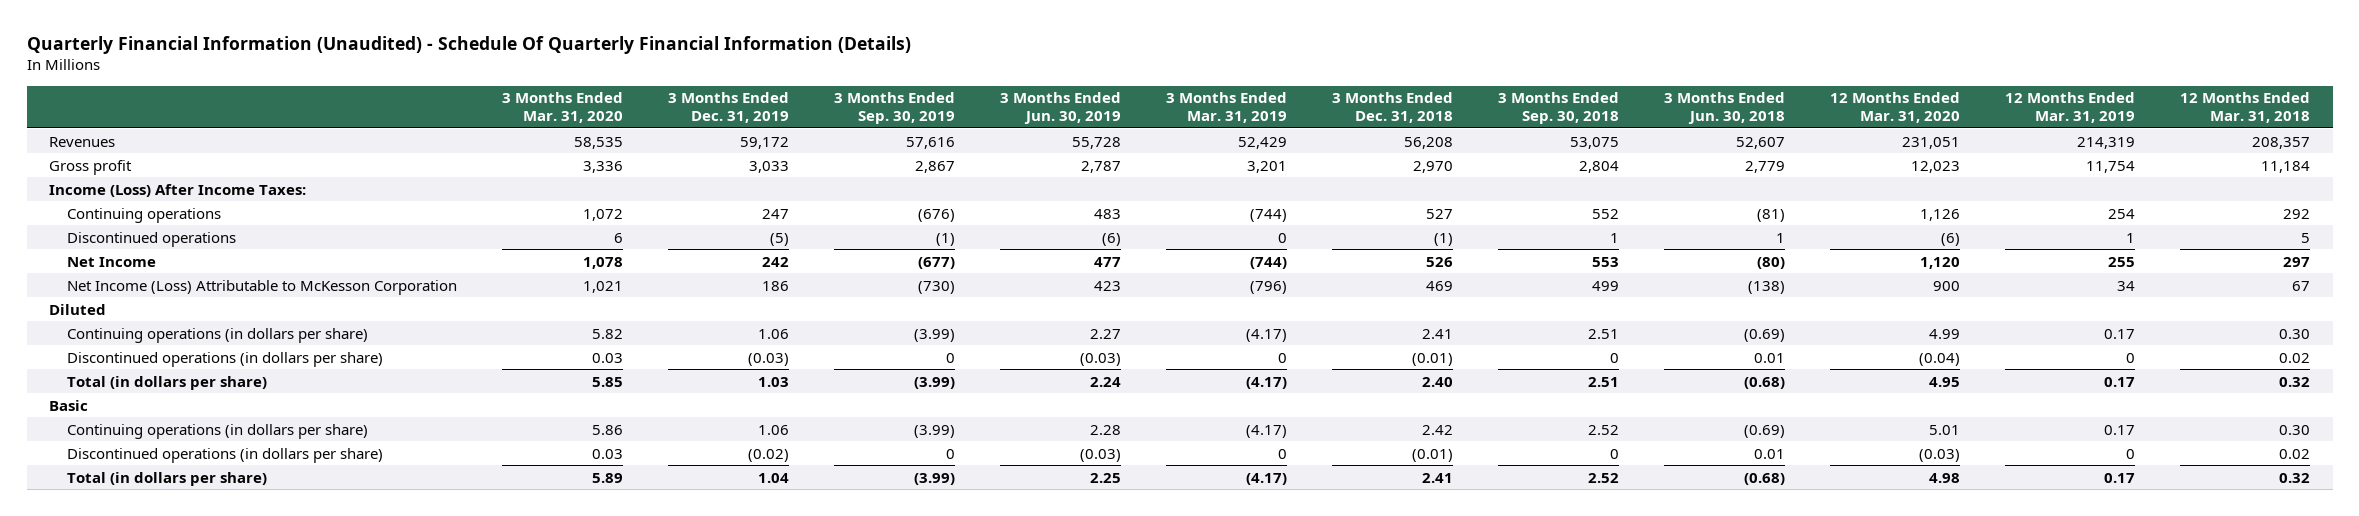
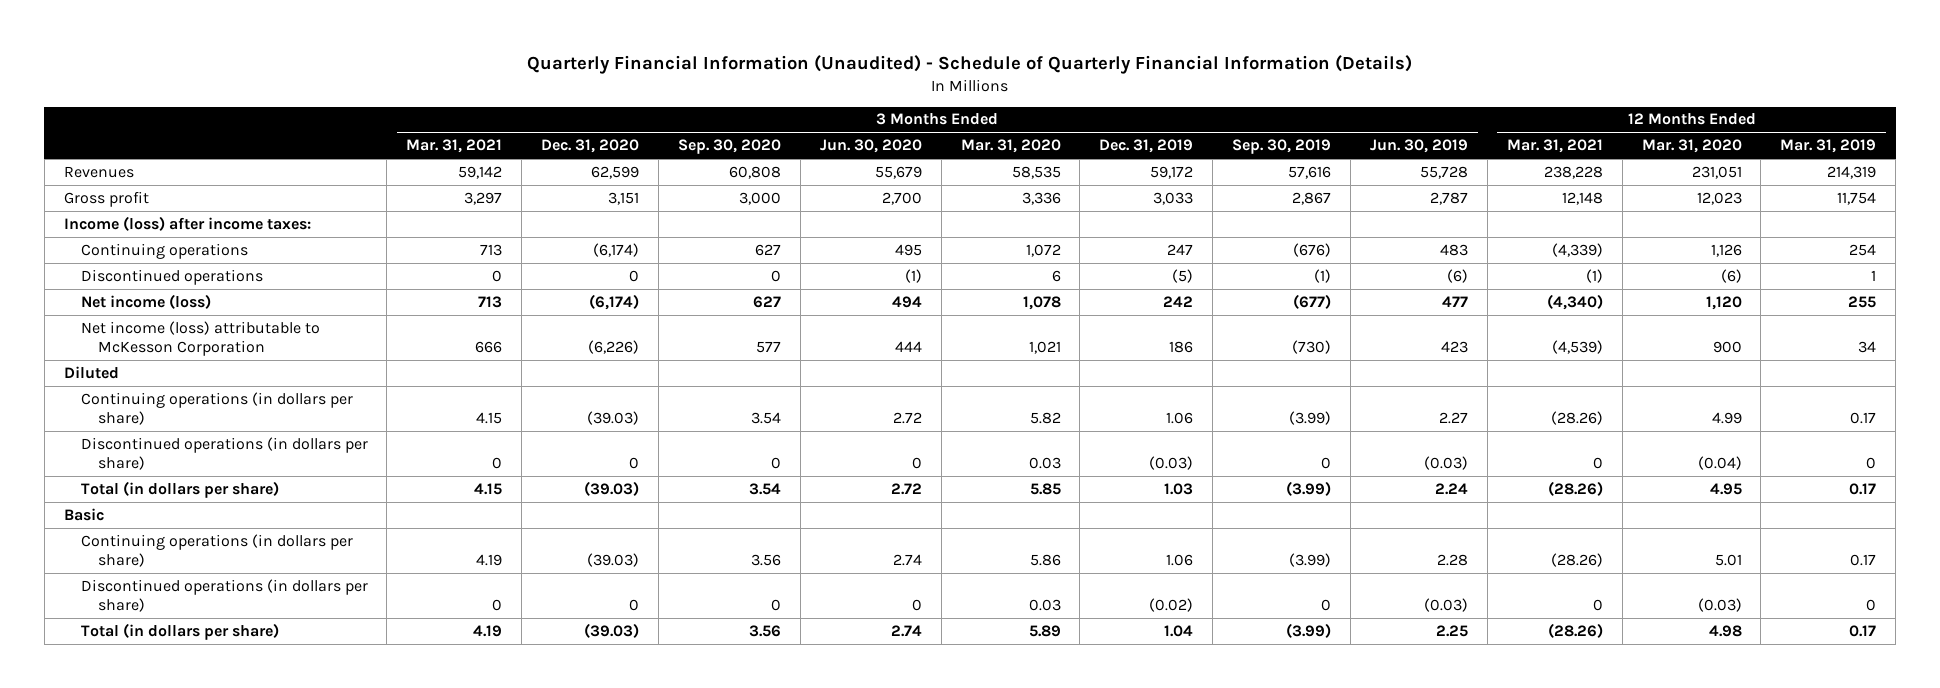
[26,36,911,55] Quarterly Financial Information (Unaudited) - Schedule Of Quarterly Financial Information (Details) -> [527,55,1413,75] Quarterly Financial Information (Unaudited) - Schedule of Quarterly Financial Information (Details)
[1166,92,1288,124] 3 Months Ended Mar. 31, 2019 -> none
[1332,92,1454,124] 3 Months Ended Dec. 31, 2018 -> none
[1498,92,1620,125] 3 Months Ended Sep. 30, 2018 -> none
[1664,92,1786,125] 3 Months Ended Jun. 30, 2018 -> none
[2180,92,2311,124] 12 Months Ended Mar. 31, 2018 -> none
none -> [406,139,503,154] Mar. 31, 2021
none -> [541,139,640,154] Dec. 31, 2020
none -> [677,139,781,155] Sep. 30, 2020
none -> [819,139,922,154] Jun. 30, 2020
none -> [1506,139,1603,154] Mar. 31, 2021
[49,183,307,197] Income (Loss) After Income Taxes: -> [63,215,311,231] Income (loss) after income taxes:
[67,256,157,267] Net Income -> [80,293,211,309] Net income (loss)
[67,279,458,295] Net Income (Loss) Attributable to McKesson Corporation -> [80,320,320,357] Net income (loss) attributable to McKesson Corporation

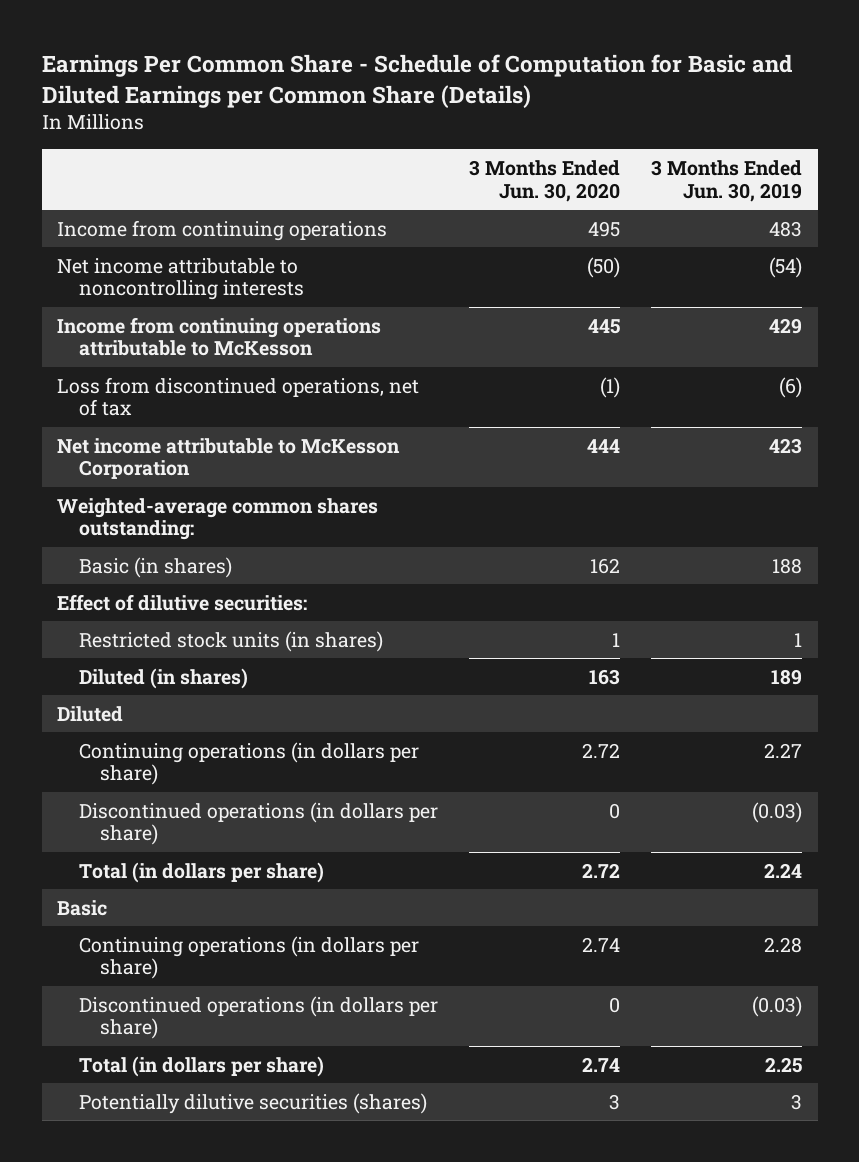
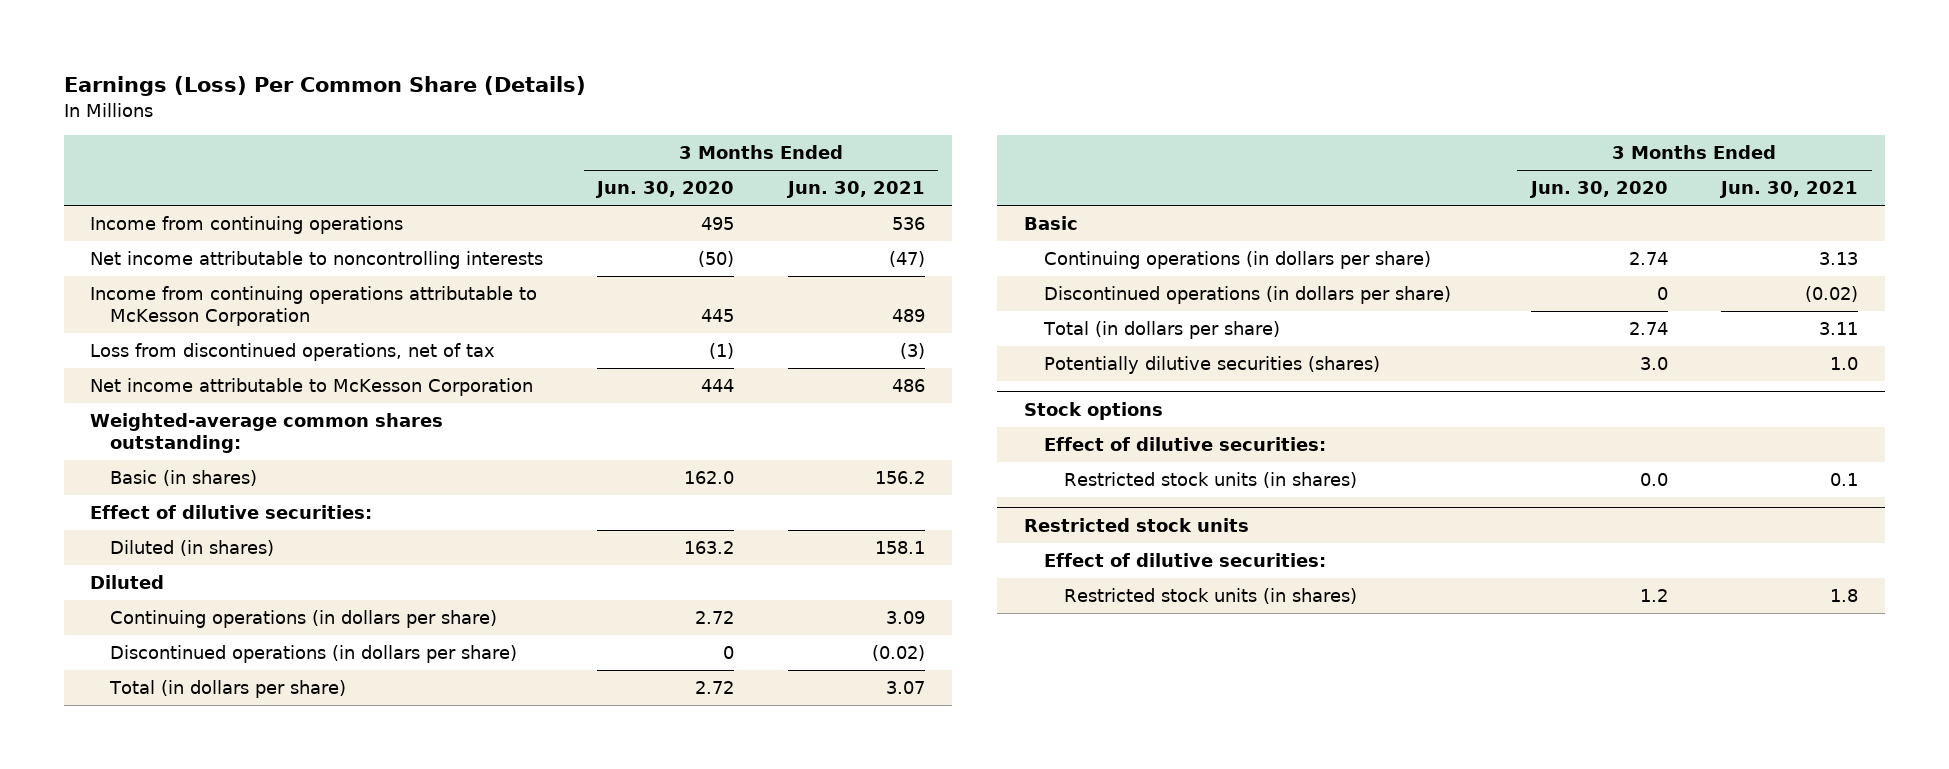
[41,54,792,108] Earnings Per Common Share - Schedule of Computation for Basic and Diluted Earnings per Common Share (Details) -> [63,75,586,96] Earnings (Loss) Per Common Share (Details)
[651,159,803,202] 3 Months Ended Jun. 30, 2019 -> none
none -> [785,181,925,199] Jun. 30, 2021
[57,316,382,357] Income from continuing operations attributable to McKesson -> [90,286,538,326] Income from continuing operations attributable to McKesson Corporation
[589,557,620,574] 162 -> [684,471,735,485] 162.0
[78,630,383,652] Restricted stock units (in shares) -> none
[588,668,620,685] 163 -> [684,541,735,555] 163.2
[608,1093,620,1110] 3 -> [1639,357,1668,371] 3.0
none -> [1023,401,1163,420] Stock options
none -> [1043,437,1326,452] Effect of dilutive securities:
none -> [1063,472,1357,489] Restricted stock units (in shares)
none -> [1023,517,1249,532] Restricted stock units
none -> [1043,553,1326,568] Effect of dilutive securities:
none -> [1063,588,1357,605] Restricted stock units (in shares)

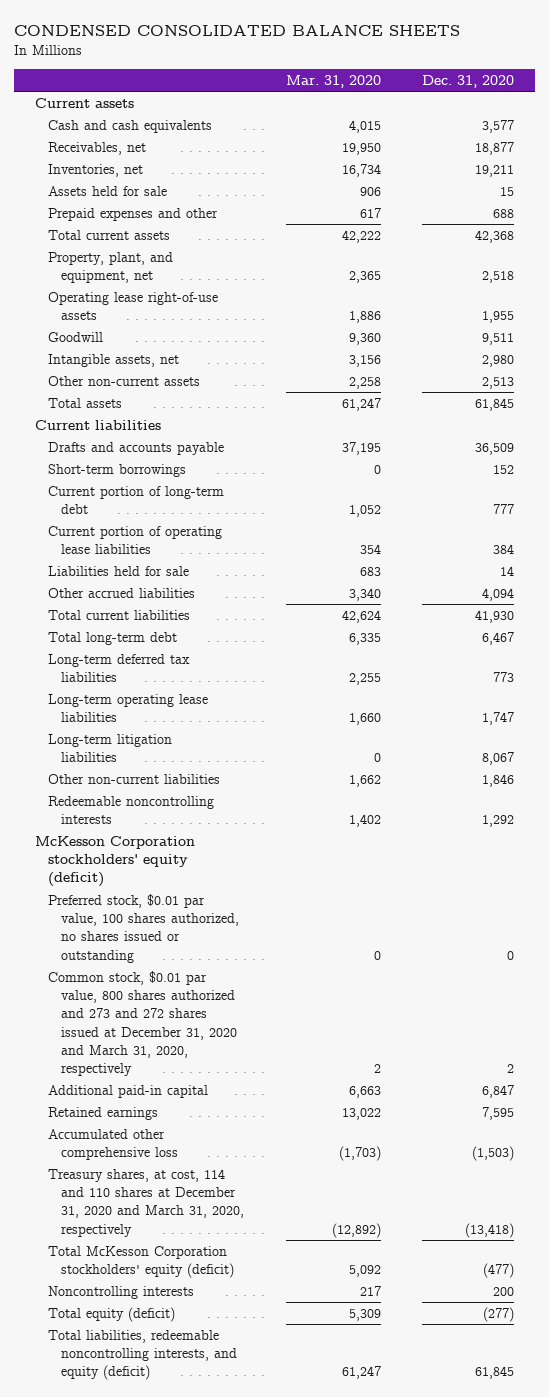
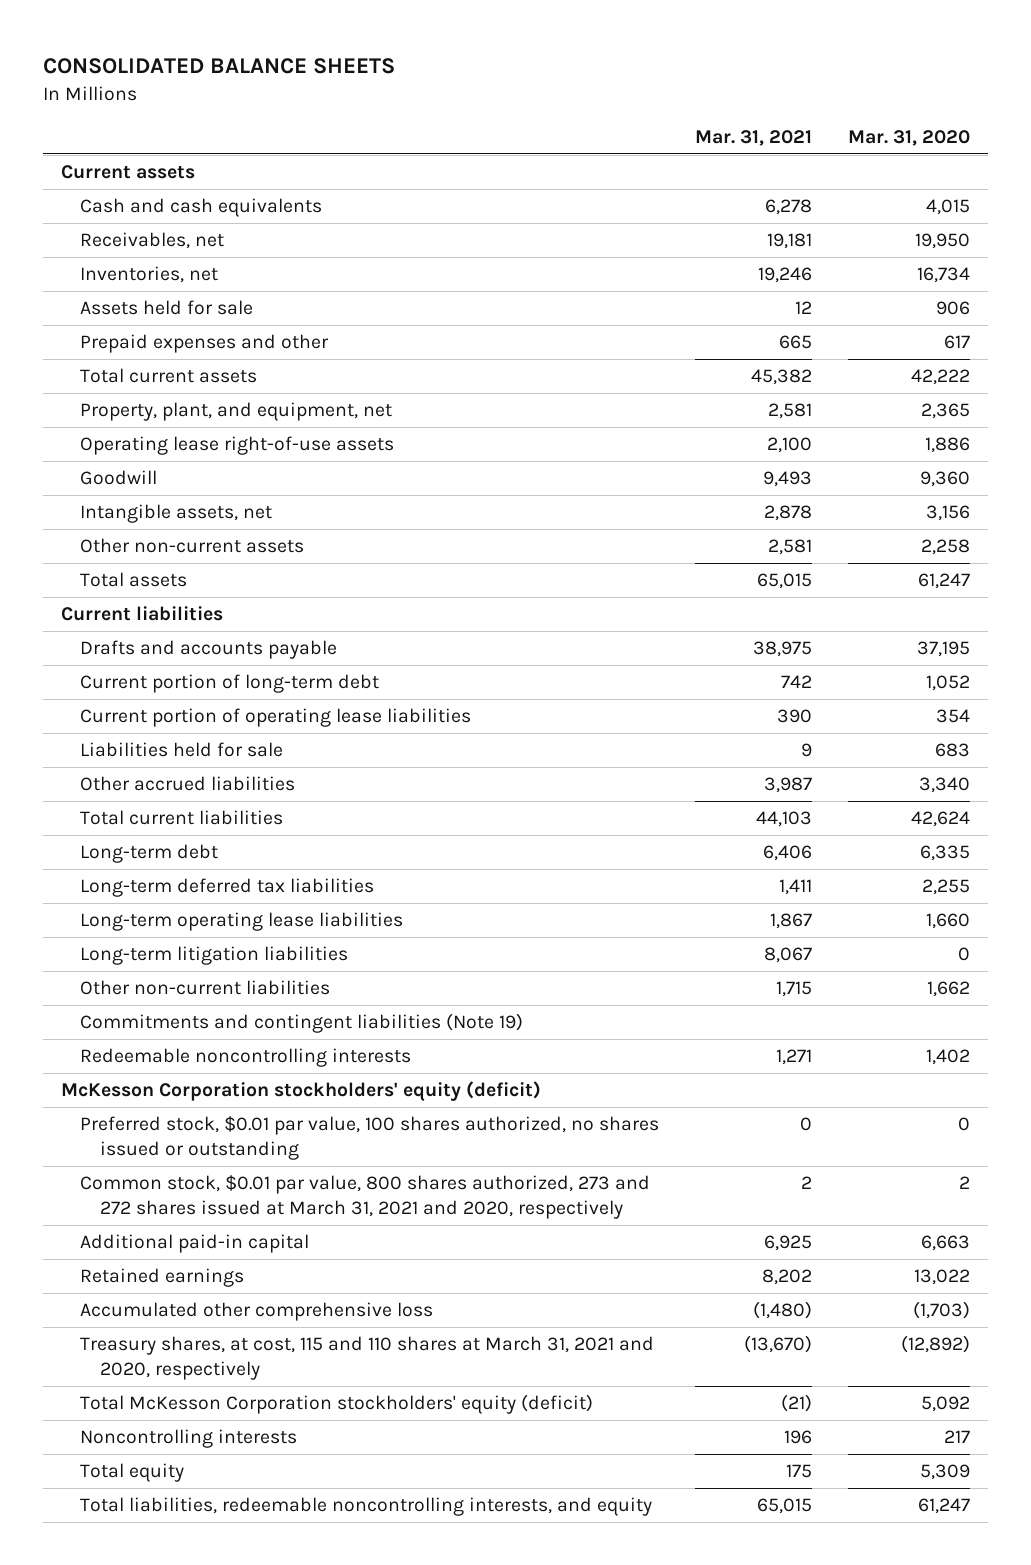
[14,24,461,36] CONDENSED CONSOLIDATED BALANCE SHEETS -> [42,58,395,75] CONSOLIDATED BALANCE SHEETS
[422,75,515,89] Dec. 31, 2020 -> none
none -> [695,130,813,147] Mar. 31, 2021
[48,463,187,477] Short-term borrowings -> none
[48,631,178,645] Total long-term debt -> [80,844,219,864] Long-term debt
none -> [80,1013,524,1034] Commitments and contingent liabilities (Note 19)
[48,970,238,1076] Common stock, $0.01 par value, 800 shares authorized and 273 and 272 shares issued at December 31, 2020 and March 31, 2020, respectively -> [80,1175,651,1220] Common stock, $0.01 par value, 800 shares authorized, 273 and 272 shares issued at March 31, 2021 and 2020, respectively
[48,1168,245,1237] Treasury shares, at cost, 114 and 110 shares at December 31, 2020 and March 31, 2020, respectively -> [80,1336,655,1381] Treasury shares, at cost, 115 and 110 shares at March 31, 2021 and 2020, respectively
[48,1306,176,1322] Total equity (deficit) -> [80,1463,185,1483] Total equity
[48,1329,238,1381] Total liabilities, redeemable noncontrolling interests, and equity (deficit) -> [80,1497,653,1517] Total liabilities, redeemable noncontrolling interests, and equity

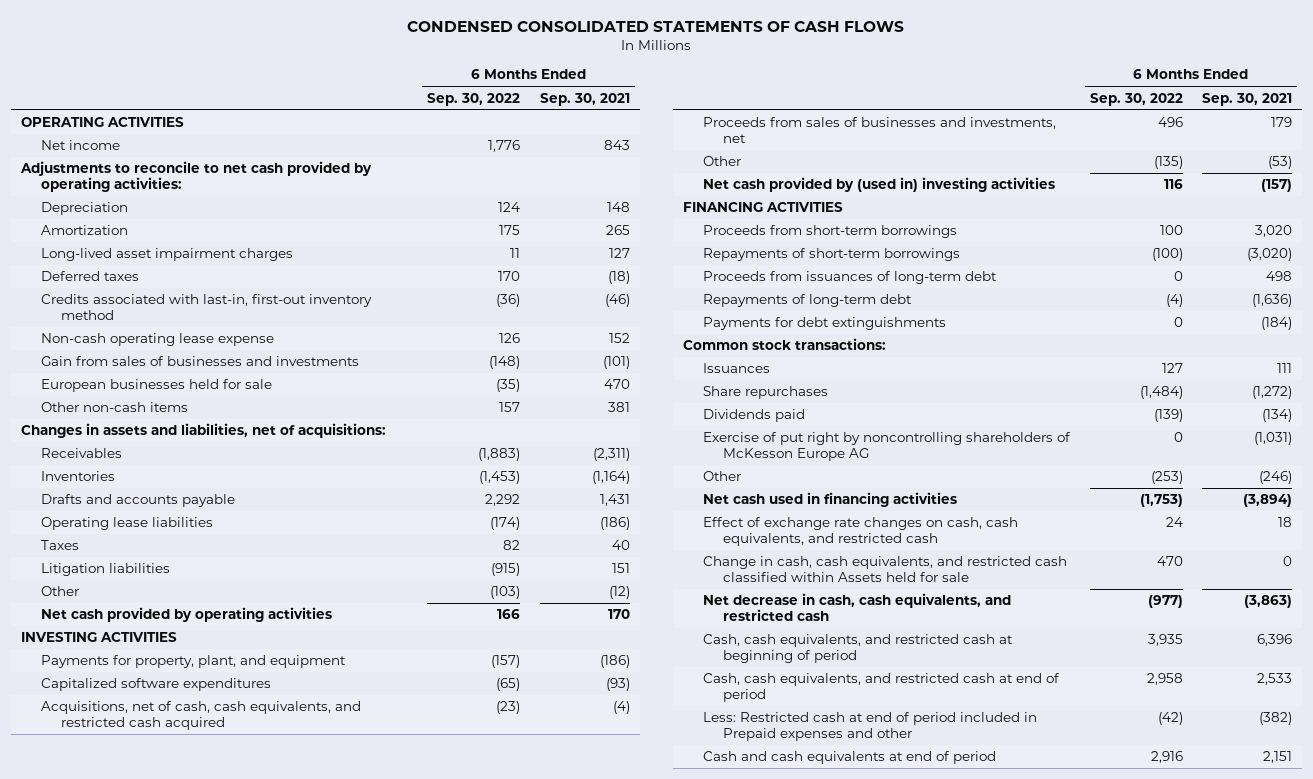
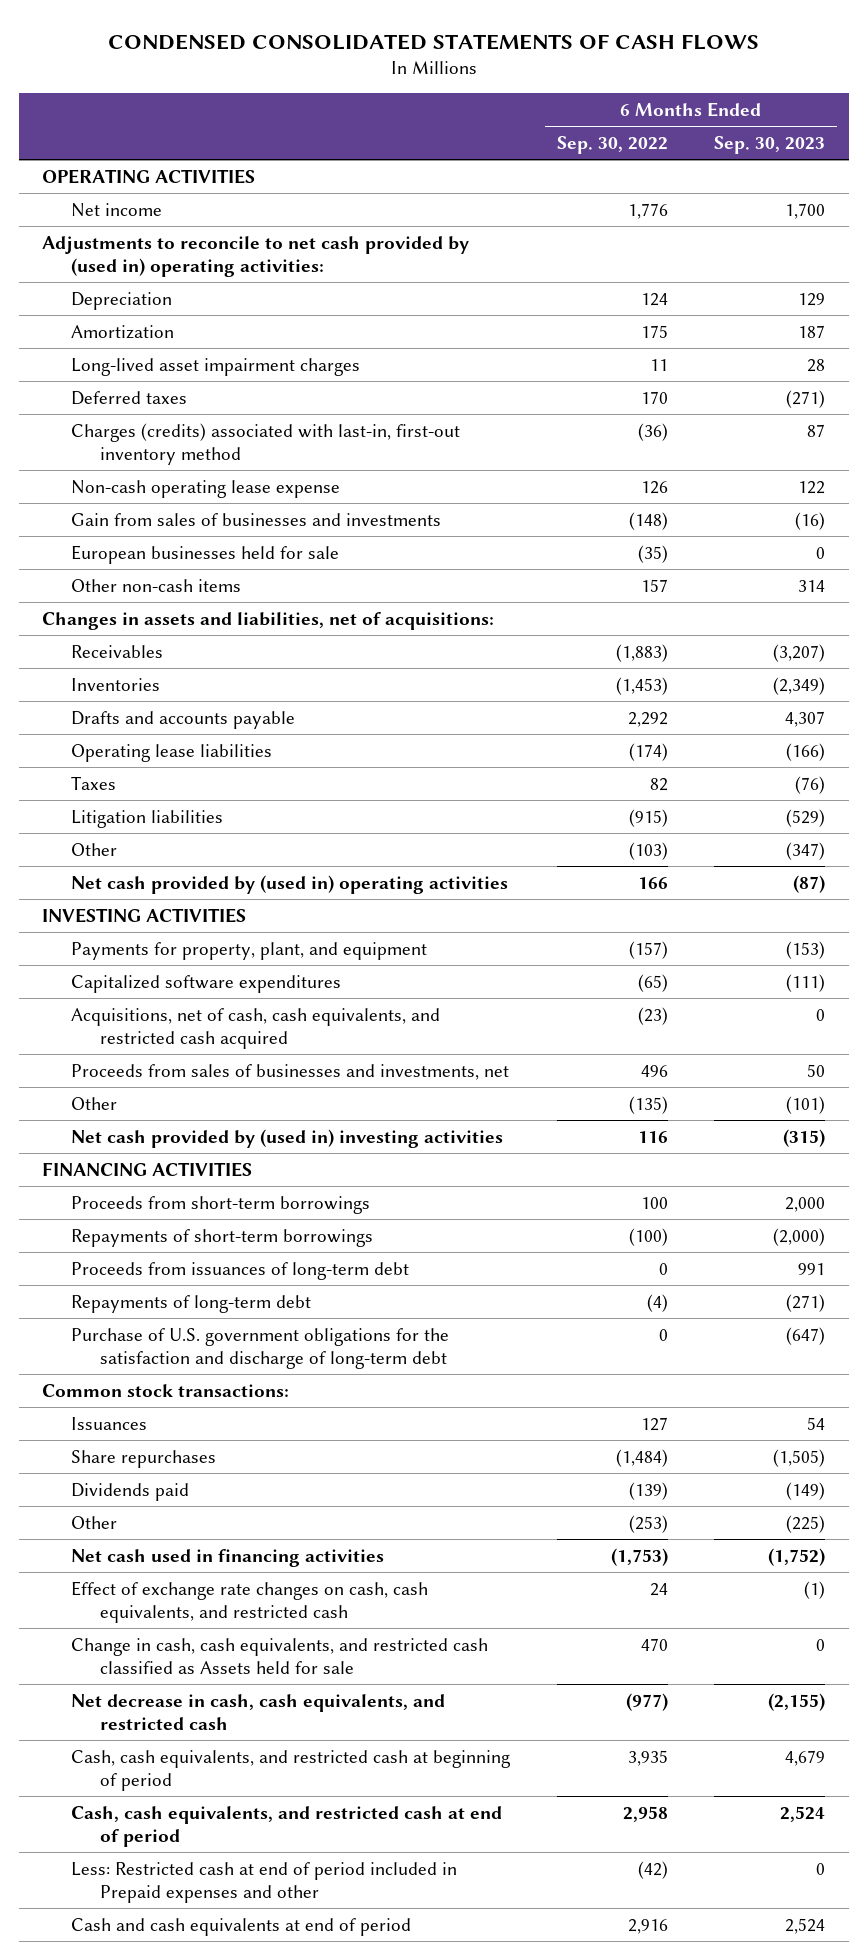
[539,92,630,106] Sep. 30, 2021 -> none
none -> [714,135,826,154] Sep. 30, 2023
[19,161,372,193] Adjustments to reconcile to net cash provided by operating activities: -> [42,235,470,277] Adjustments to reconcile to net cash provided by (used in) operating activities:
[40,294,372,321] Credits associated with last-in, first-out inventory method -> [71,422,461,465] Charges (credits) associated with last-in, first-out inventory method
[40,607,332,623] Net cash provided by operating activities -> [71,874,509,894] Net cash provided by (used in) operating activities
[703,317,947,331] Payments for debt extinguishments -> none
none -> [71,1327,450,1369] Purchase of U.S. government obligations for the satisfaction and discharge of long-term debt
[703,432,1072,462] Exercise of put right by noncontrolling shareholders of McKesson Europe AG -> none
[703,556,1068,583] Change in cash, cash equivalents, and restricted cash classified within Assets held for sale -> [71,1637,489,1674] Change in cash, cash equivalents, and restricted cash classified as Assets held for sale

